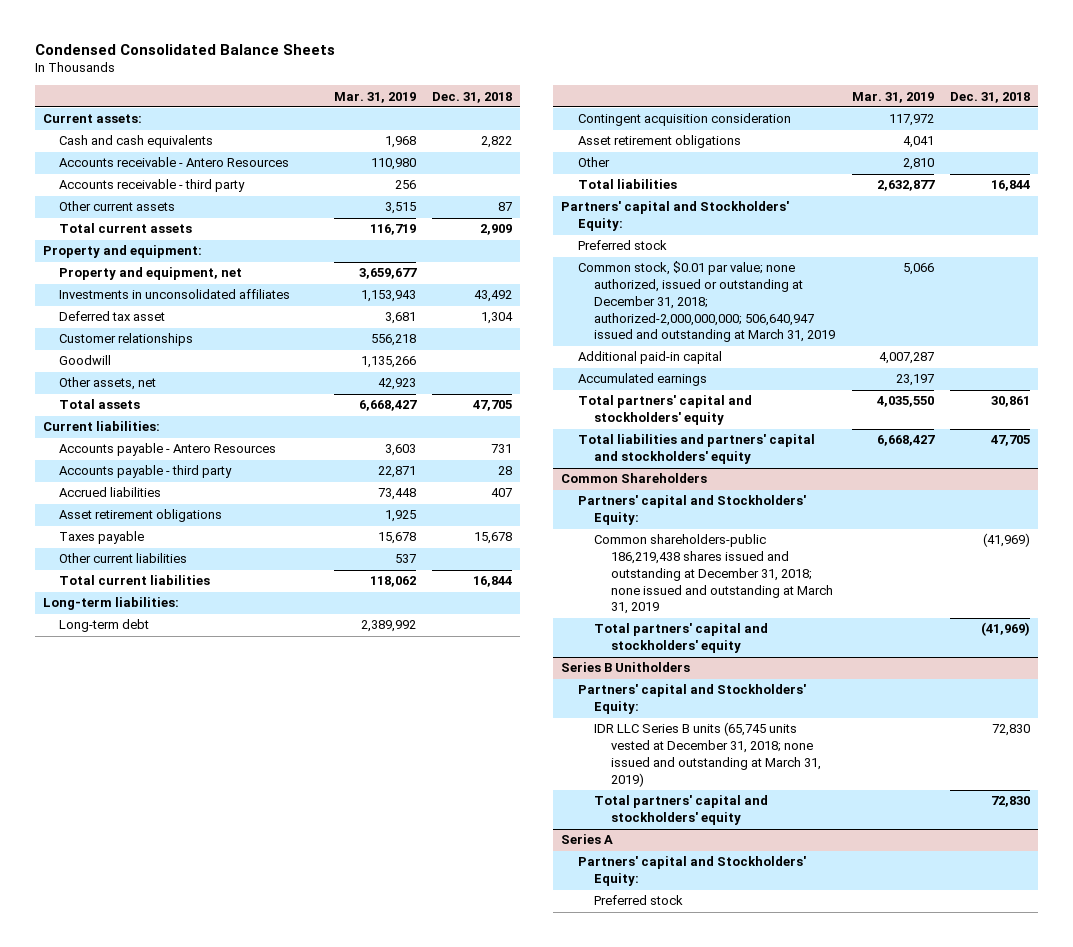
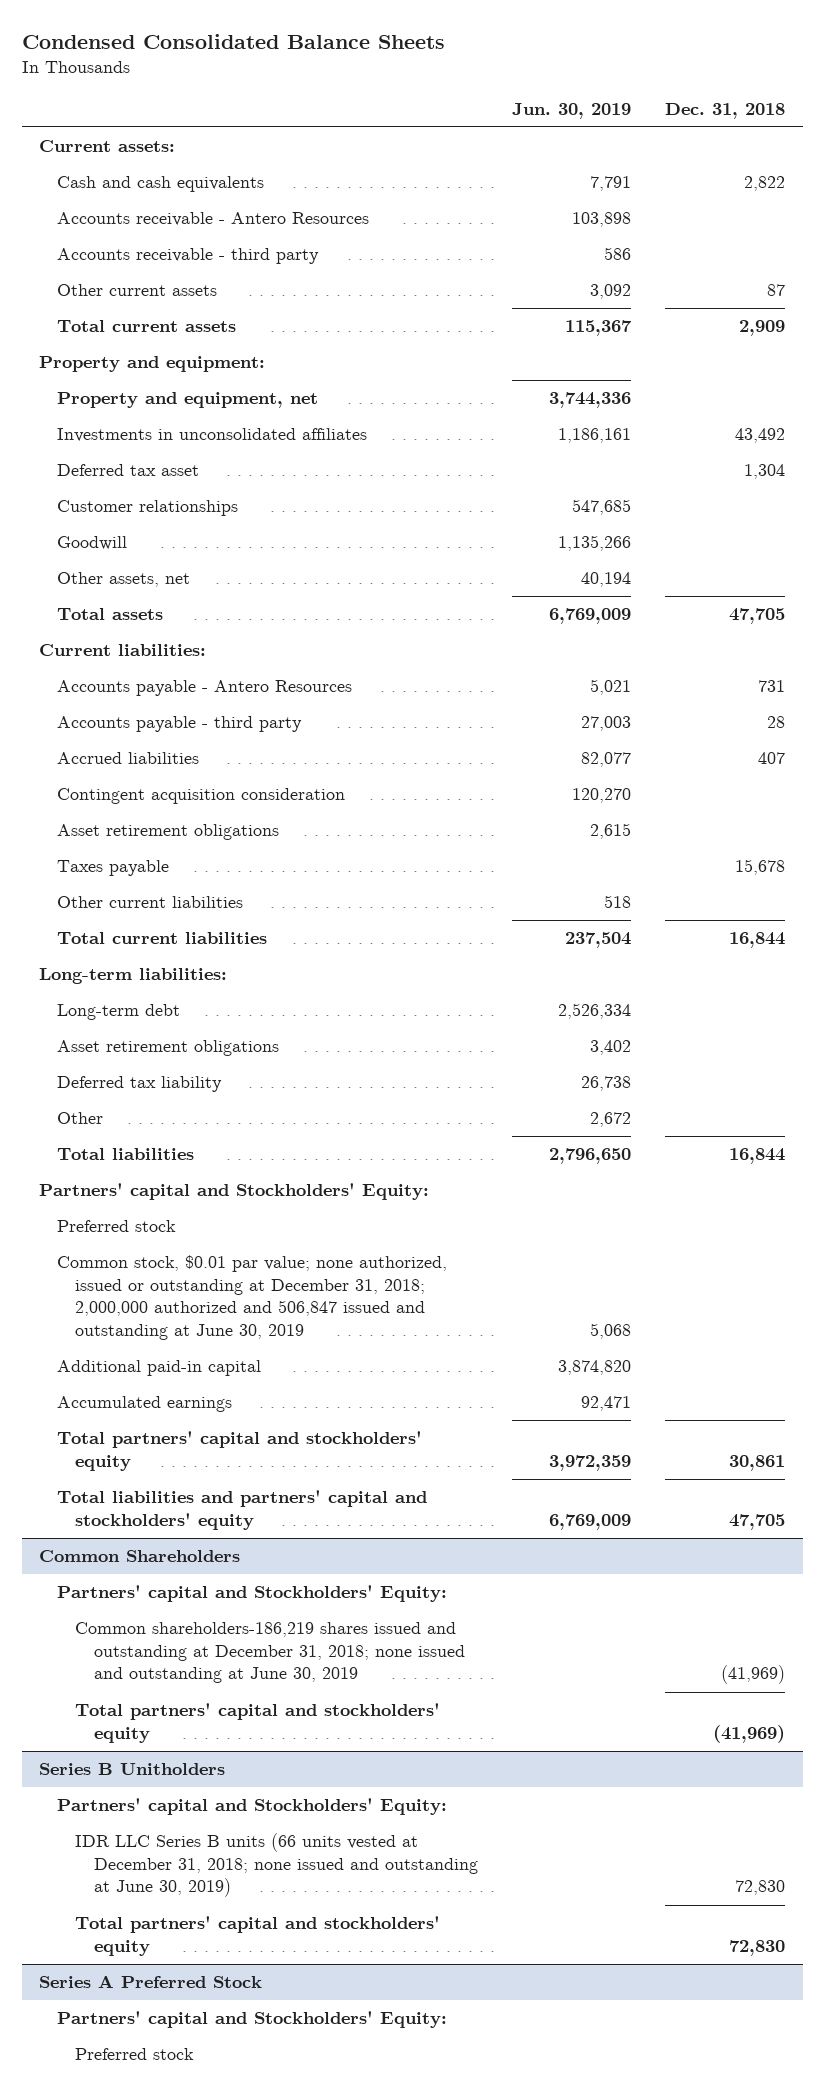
[333,91,416,103] Mar. 31, 2019 -> none
none -> [511,102,631,119] Jun. 30, 2019
[577,113,791,127] Contingent acquisition consideration -> [57,788,346,805] Contingent acquisition consideration
none -> [57,1076,223,1093] Deferred tax liability
[577,261,836,343] Common stock, $0.01 par value; none authorized, issued or outstanding at December 31, 2018; authorized-2,000,000,000; 506,640,947 issued and outstanding at March 31, 2019 -> [57,1255,448,1341] Common stock, $0.01 par value; none authorized, issued or outstanding at December 31, 2018; 2,000,000 authorized and 506,847 issued and outstanding at June 30, 2019
[594,534,834,615] Common shareholders-public 186,219,438 shares issued and outstanding at December 31, 2018; none issued and outstanding at March 31, 2019 -> [75,1622,465,1684] Common shareholders-186,219 shares issued and outstanding at December 31, 2018; none issued and outstanding at June 30, 2019
[594,722,822,787] IDR LLC Series B units (65,745 units vested at December 31, 2018; none issued and outstanding at March 31, 2019) -> [75,1833,478,1898] IDR LLC Series B units (66 units vested at December 31, 2018; none issued and outstanding at June 30, 2019)
[560,834,613,845] Series A -> [38,1975,262,1989] Series A Preferred Stock

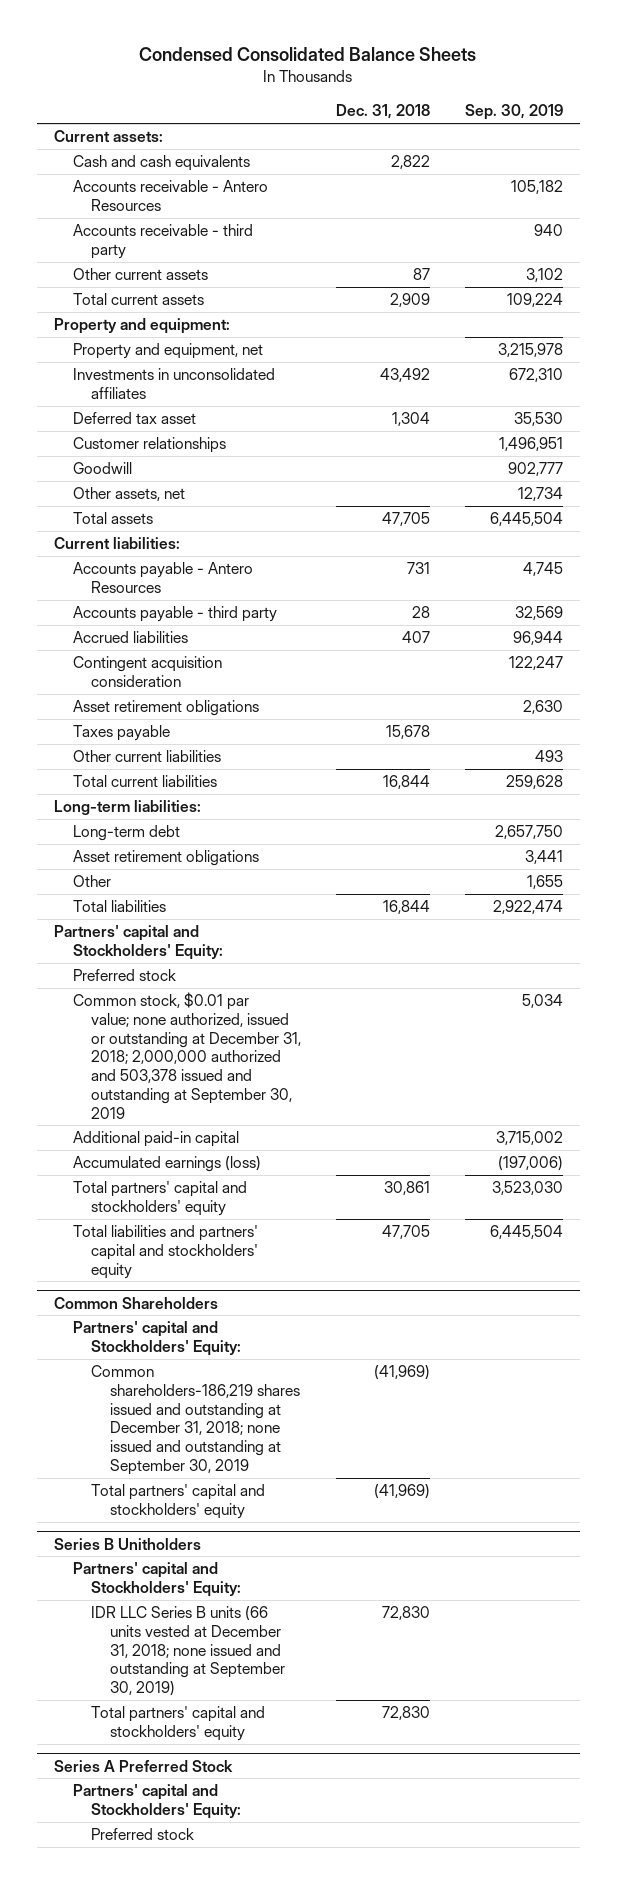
[511,102,631,119] Jun. 30, 2019 -> none
none -> [464,104,563,121] Sep. 30, 2019
[57,1076,223,1093] Deferred tax liability -> none
[57,1255,448,1341] Common stock, $0.01 par value; none authorized, issued or outstanding at December 31, 2018; 2,000,000 authorized and 506,847 issued and outstanding at June 30, 2019 -> [72,992,302,1119] Common stock, $0.01 par value; none authorized, issued or outstanding at December 31, 2018; 2,000,000 authorized and 503,378 issued and outstanding at September 30, 2019
[57,1396,233,1413] Accumulated earnings -> [72,1156,261,1173] Accumulated earnings (loss)
[75,1622,465,1684] Common shareholders-186,219 shares issued and outstanding at December 31, 2018; none issued and outstanding at June 30, 2019 -> [91,1365,300,1475] Common shareholders-186,219 shares issued and outstanding at December 31, 2018; none issued and outstanding at September 30, 2019
[75,1833,478,1898] IDR LLC Series B units (66 units vested at December 31, 2018; none issued and outstanding at June 30, 2019) -> [91,1606,285,1697] IDR LLC Series B units (66 units vested at December 31, 2018; none issued and outstanding at September 30, 2019)

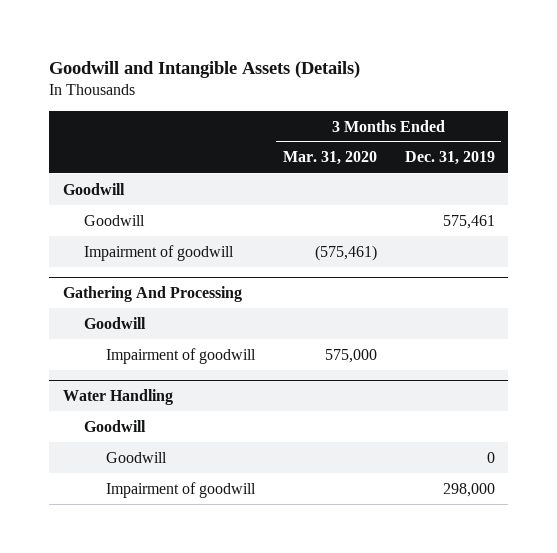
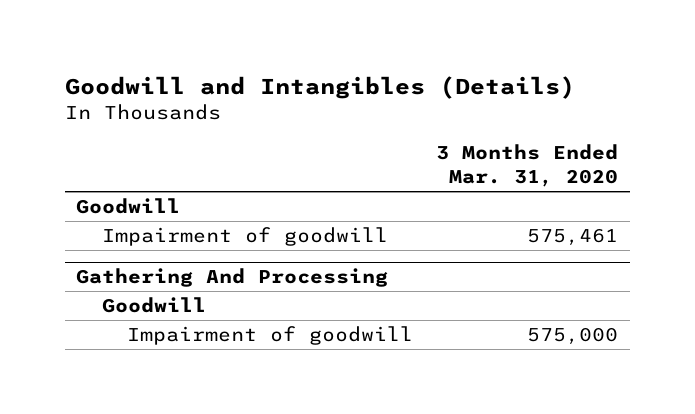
[48,60,360,78] Goodwill and Intangible Assets (Details) -> [64,75,575,99] Goodwill and Intangibles (Details)
[404,151,495,166] Dec. 31, 2019 -> none
[84,214,146,226] Goodwill -> none
[314,244,377,261] (575,461) -> [527,228,619,247] 575,461
[62,388,173,405] Water Handling -> none
[84,419,147,432] Goodwill -> none
[105,451,167,463] Goodwill -> none
[105,481,256,498] Impairment of goodwill -> none

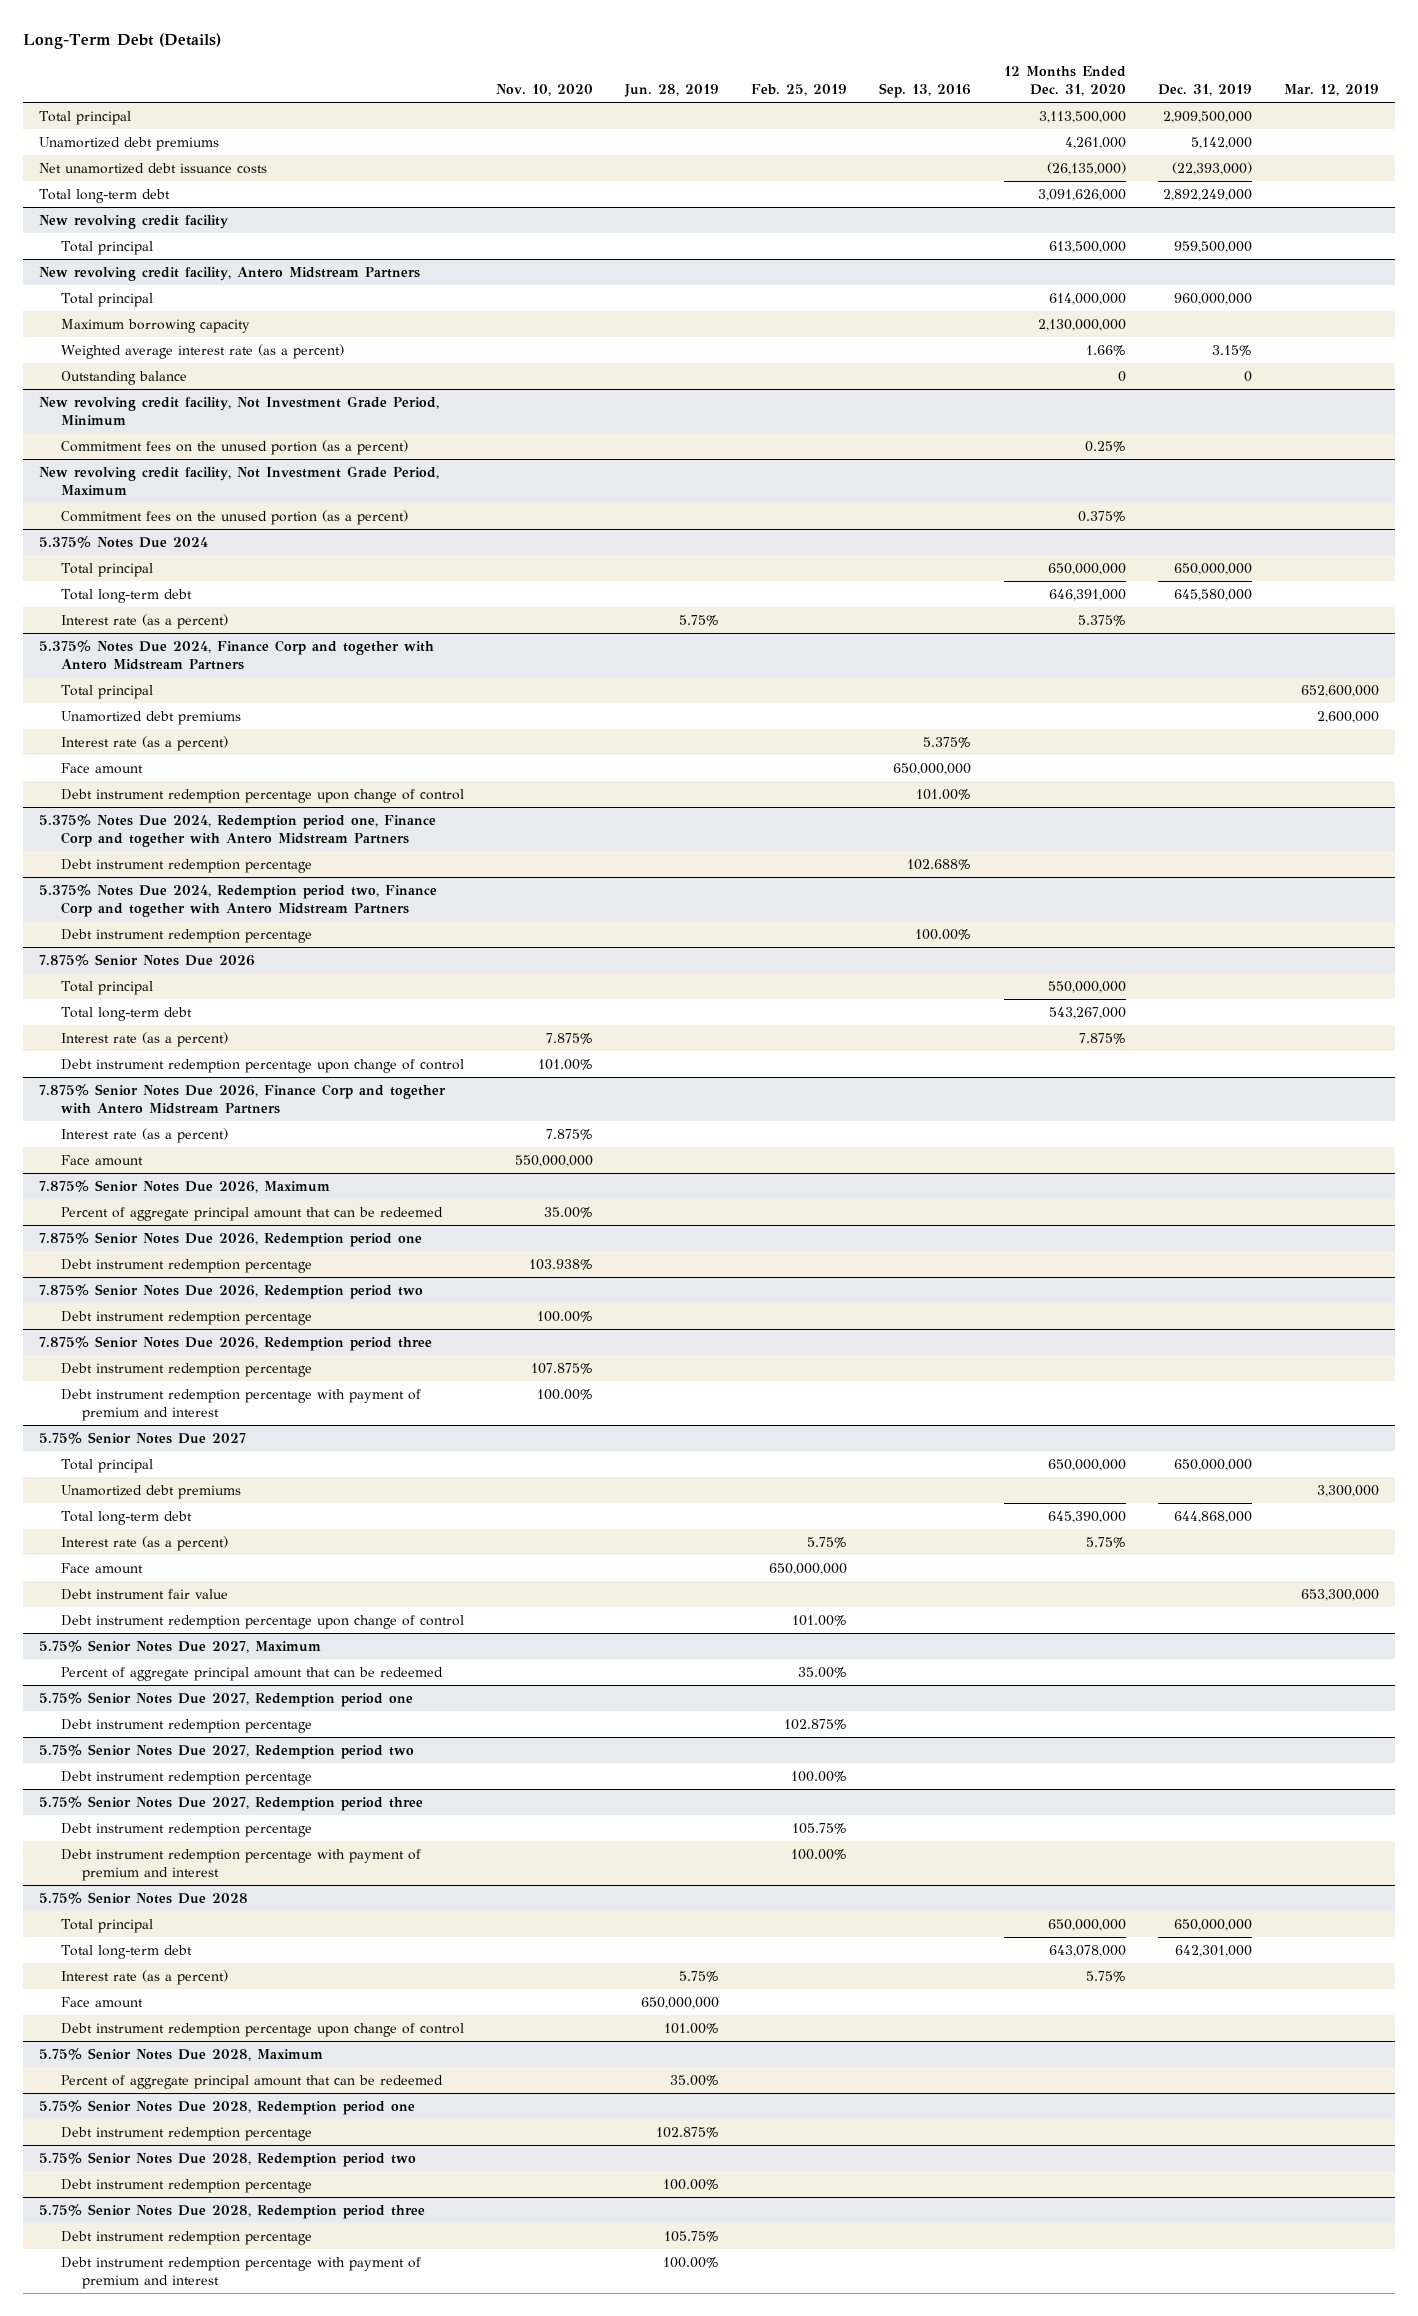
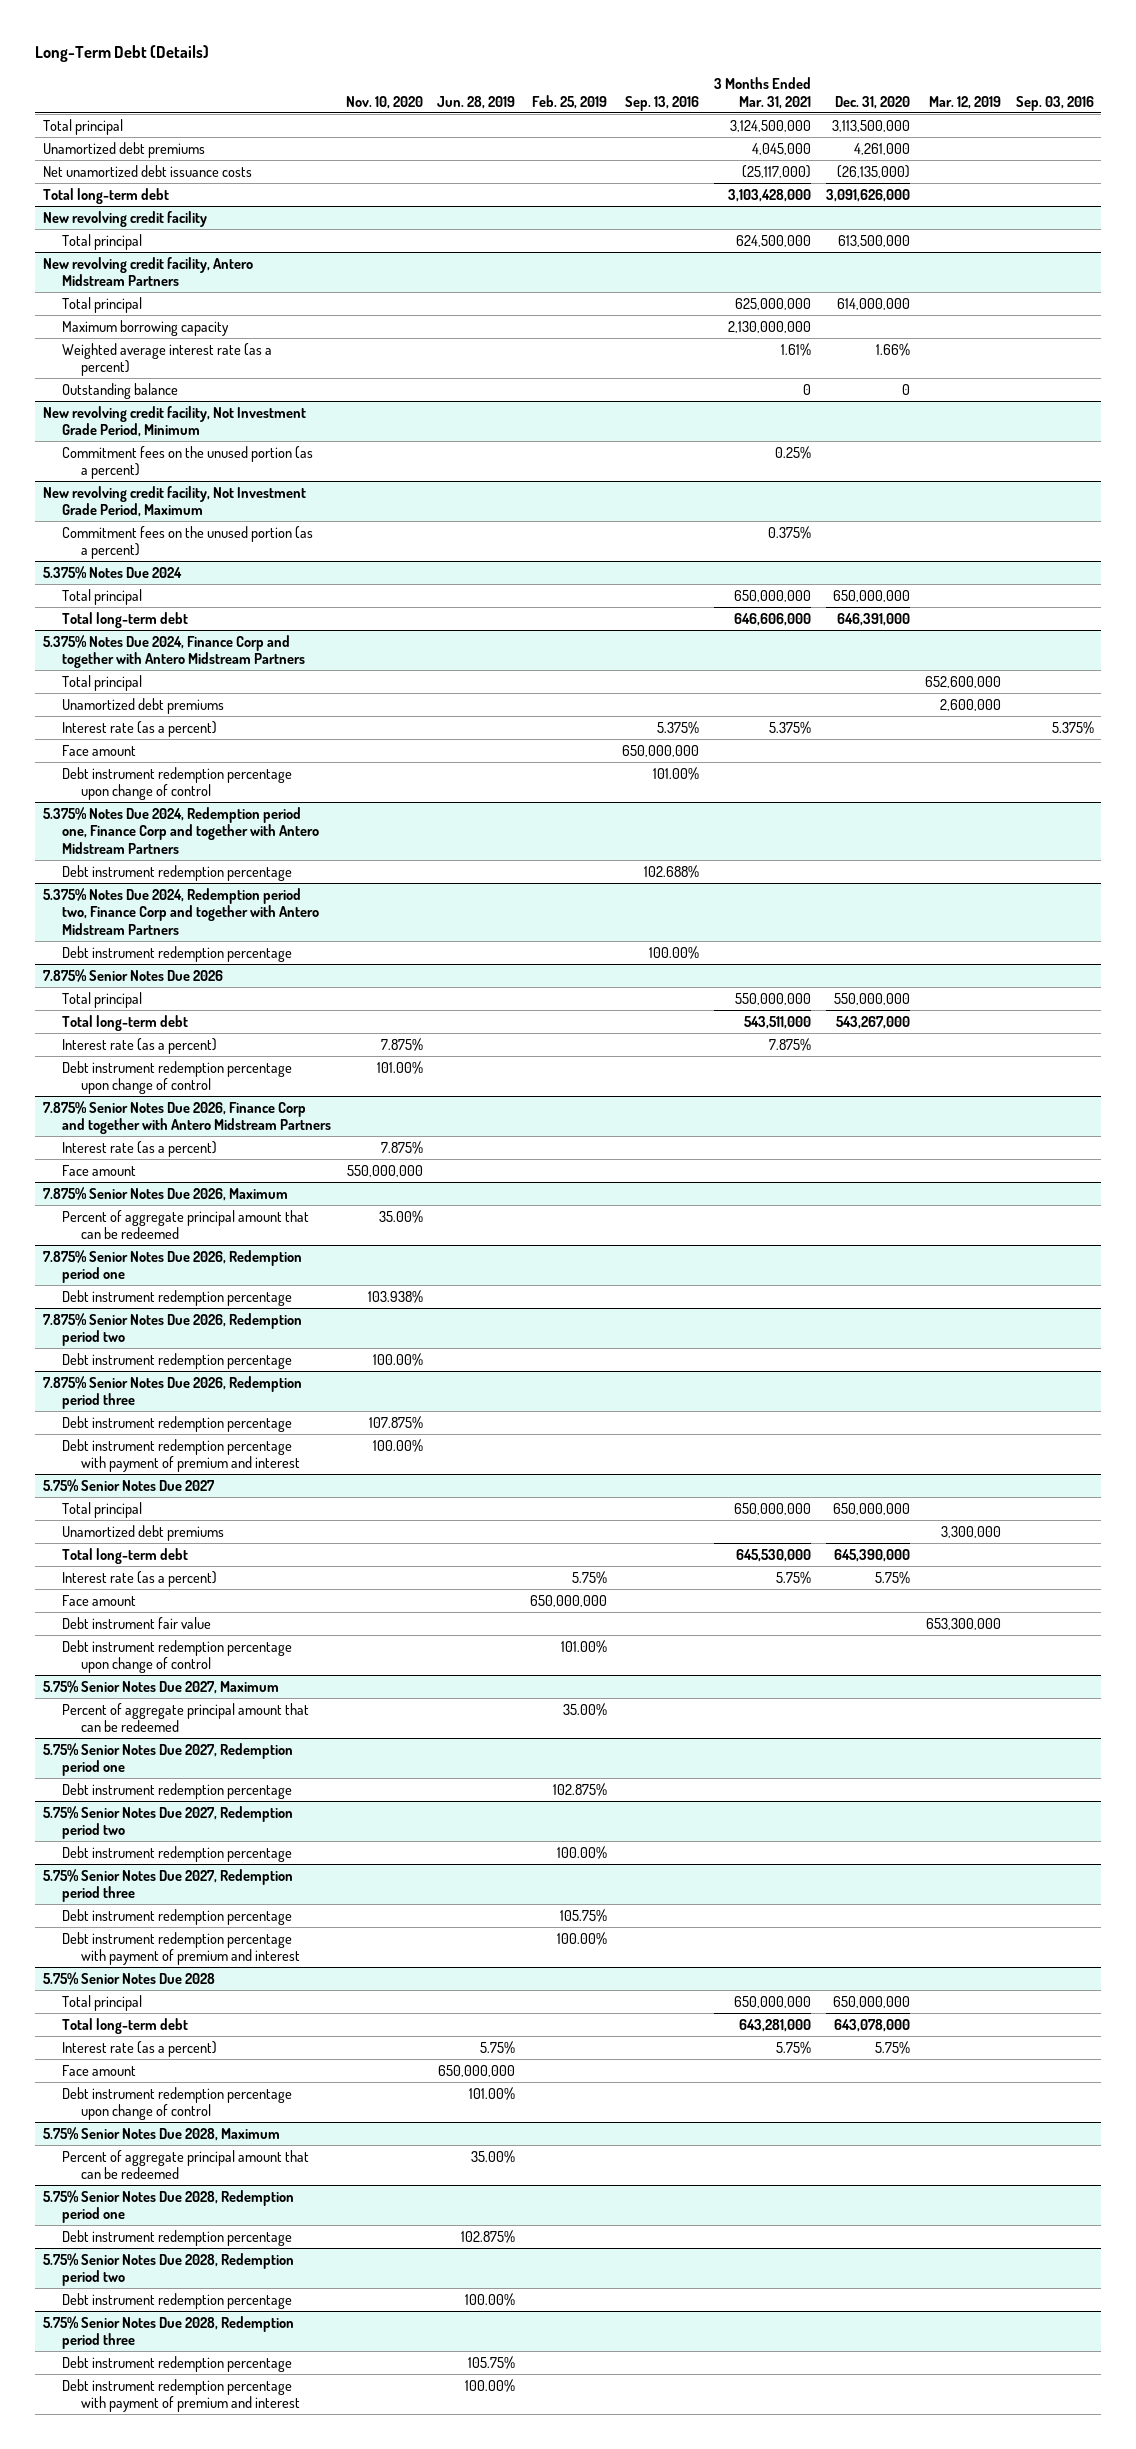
[1003,66,1126,97] 12 Months Ended Dec. 31, 2020 -> none
[1157,84,1252,97] Dec. 31, 2019 -> none
none -> [714,76,812,109] 3 Months Ended Mar. 31, 2021
none -> [834,95,910,109] Dec. 31, 2020
none -> [1015,95,1094,111] Sep. 03, 2016
[60,613,228,629] Interest rate (as a percent) -> none

